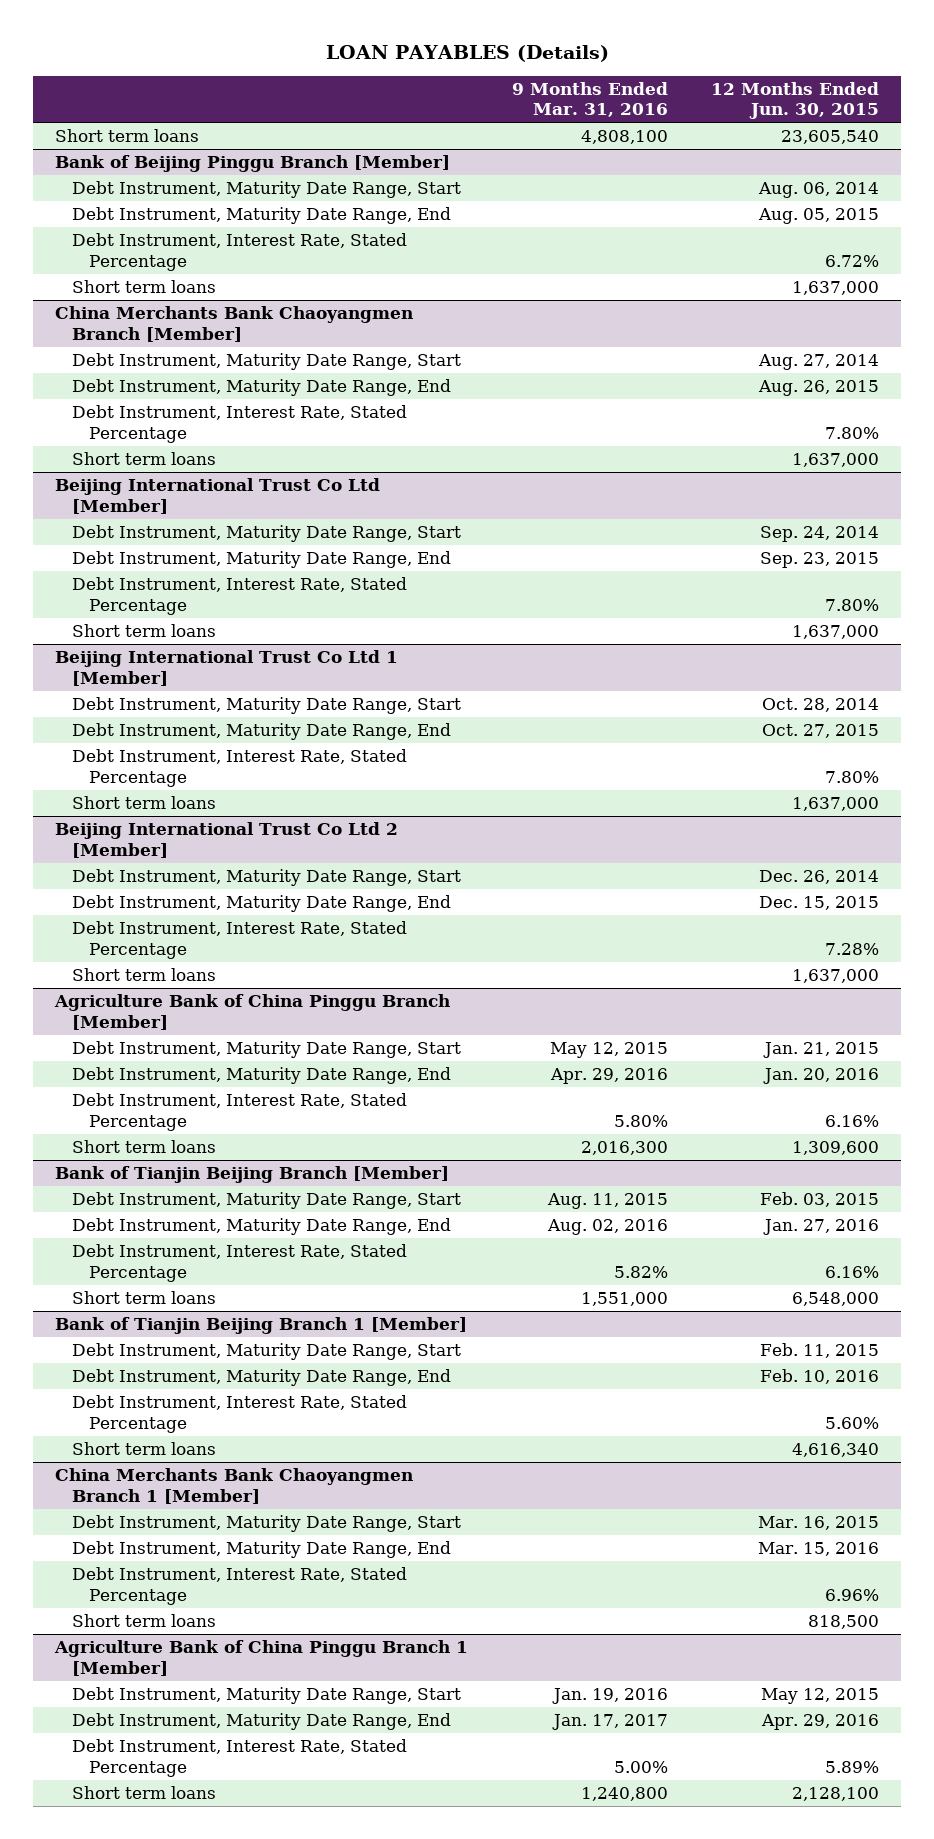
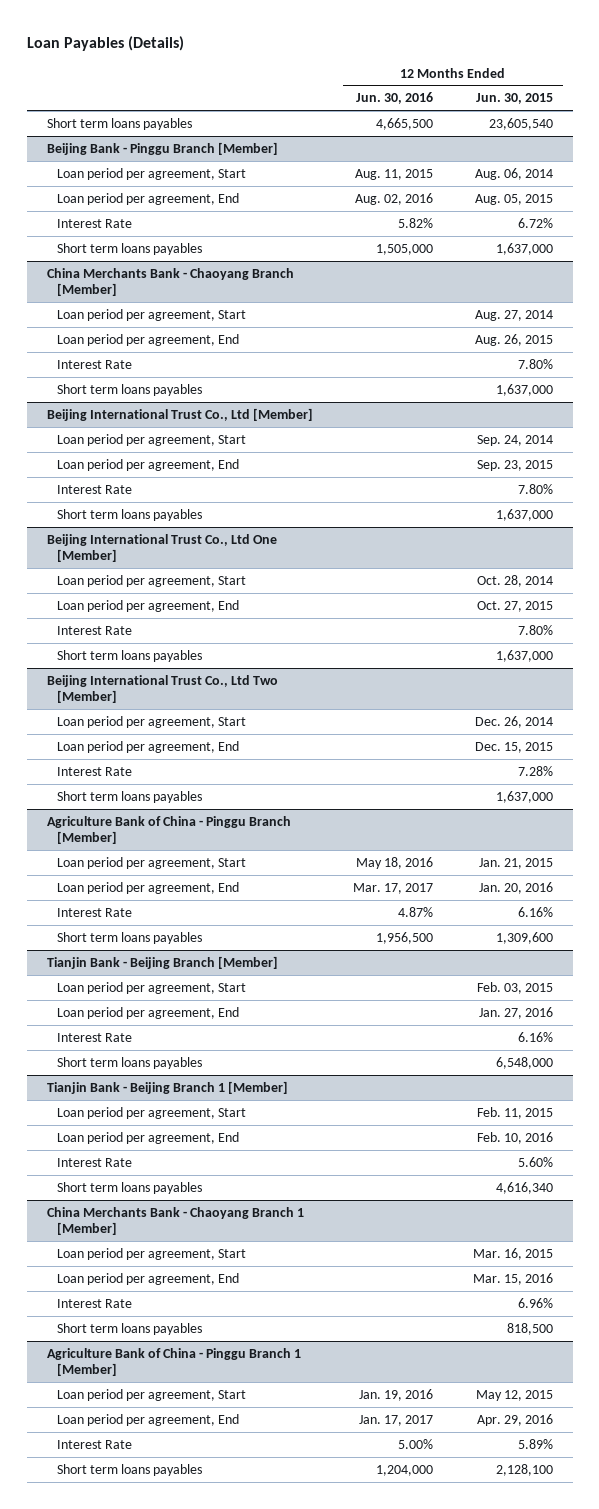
[326,44,610,62] LOAN PAYABLES (Details) -> [26,35,184,51] Loan Payables (Details)
[511,81,668,118] 9 Months Ended Mar. 31, 2016 -> none
none -> [355,92,433,105] Jun. 30, 2016
[55,129,200,143] Short term loans -> [46,117,192,130] Short term loans payables
[55,155,451,173] Bank of Beijing Pinggu Branch [Member] -> [46,141,278,155] Beijing Bank - Pinggu Branch [Member]
[71,181,461,199] Debt Instrument, Maturity Date Range, Start -> [56,167,246,180] Loan period per agreement, Start
[71,207,451,225] Debt Instrument, Maturity Date Range, End -> [56,192,239,205] Loan period per agreement, End
[71,233,407,271] Debt Instrument, Interest Rate, Stated Percentage -> [56,218,132,228] Interest Rate
[71,280,216,294] Short term loans -> [56,242,202,255] Short term loans payables
[55,306,414,342] China Merchants Bank Chaoyangmen Branch [Member] -> [46,267,294,296] China Merchants Bank - Chaoyang Branch [Member]
[71,353,461,371] Debt Instrument, Maturity Date Range, Start -> [56,308,246,321] Loan period per agreement, Start
[71,379,451,397] Debt Instrument, Maturity Date Range, End -> [56,333,239,346] Loan period per agreement, End
[71,405,407,443] Debt Instrument, Interest Rate, Stated Percentage -> [56,359,132,369] Interest Rate
[71,452,216,466] Short term loans -> [56,383,202,396] Short term loans payables
[55,478,381,514] Beijing International Trust Co Ltd [Member] -> [46,407,313,421] Beijing International Trust Co., Ltd [Member]
[71,525,461,543] Debt Instrument, Maturity Date Range, Start -> [56,433,246,446] Loan period per agreement, Start
[71,551,451,569] Debt Instrument, Maturity Date Range, End -> [56,458,239,471] Loan period per agreement, End
[71,577,407,615] Debt Instrument, Interest Rate, Stated Percentage -> [56,484,132,494] Interest Rate
[71,624,216,638] Short term loans -> [56,508,202,521] Short term loans payables
[55,650,399,686] Beijing International Trust Co Ltd 1 [Member] -> [46,533,277,562] Beijing International Trust Co., Ltd One [Member]
[71,697,461,715] Debt Instrument, Maturity Date Range, Start -> [56,574,246,587] Loan period per agreement, Start
[71,723,451,741] Debt Instrument, Maturity Date Range, End -> [56,599,239,612] Loan period per agreement, End
[71,749,407,787] Debt Instrument, Interest Rate, Stated Percentage -> [56,625,132,635] Interest Rate
[71,796,216,810] Short term loans -> [56,649,202,662] Short term loans payables
[55,822,399,858] Beijing International Trust Co Ltd 2 [Member] -> [46,674,278,703] Beijing International Trust Co., Ltd Two [Member]
[71,869,461,887] Debt Instrument, Maturity Date Range, Start -> [56,715,246,728] Loan period per agreement, Start
[71,895,451,913] Debt Instrument, Maturity Date Range, End -> [56,740,239,753] Loan period per agreement, End
[71,921,407,959] Debt Instrument, Interest Rate, Stated Percentage -> [56,766,132,776] Interest Rate
[71,968,216,982] Short term loans -> [56,790,202,803] Short term loans payables
[54,994,451,1030] Agriculture Bank of China Pinggu Branch [Member] -> [46,815,291,844] Agriculture Bank of China - Pinggu Branch [Member]
[71,1041,461,1059] Debt Instrument, Maturity Date Range, Start -> [56,856,246,869] Loan period per agreement, Start
[71,1067,451,1085] Debt Instrument, Maturity Date Range, End -> [56,881,239,894] Loan period per agreement, End
[71,1093,407,1131] Debt Instrument, Interest Rate, Stated Percentage -> [56,907,132,917] Interest Rate
[71,1140,216,1154] Short term loans -> [56,931,202,944] Short term loans payables
[55,1166,450,1184] Bank of Tianjin Beijing Branch [Member] -> [46,955,278,969] Tianjin Bank - Beijing Branch [Member]
[71,1192,461,1210] Debt Instrument, Maturity Date Range, Start -> [56,981,246,994] Loan period per agreement, Start
[71,1218,451,1236] Debt Instrument, Maturity Date Range, End -> [56,1006,239,1019] Loan period per agreement, End
[71,1244,407,1282] Debt Instrument, Interest Rate, Stated Percentage -> [56,1032,132,1042] Interest Rate
[71,1291,216,1305] Short term loans -> [56,1056,202,1069] Short term loans payables
[55,1317,468,1335] Bank of Tianjin Beijing Branch 1 [Member] -> [46,1080,288,1094] Tianjin Bank - Beijing Branch 1 [Member]
[71,1343,461,1361] Debt Instrument, Maturity Date Range, Start -> [56,1106,246,1119] Loan period per agreement, Start
[71,1369,451,1387] Debt Instrument, Maturity Date Range, End -> [56,1131,239,1144] Loan period per agreement, End
[71,1395,407,1433] Debt Instrument, Interest Rate, Stated Percentage -> [56,1157,132,1167] Interest Rate
[71,1442,216,1456] Short term loans -> [56,1181,202,1194] Short term loans payables
[55,1468,414,1504] China Merchants Bank Chaoyangmen Branch 1 [Member] -> [46,1206,304,1235] China Merchants Bank - Chaoyang Branch 1 [Member]
[71,1515,461,1533] Debt Instrument, Maturity Date Range, Start -> [56,1247,246,1260] Loan period per agreement, Start
[71,1541,451,1559] Debt Instrument, Maturity Date Range, End -> [56,1272,239,1285] Loan period per agreement, End
[71,1567,407,1605] Debt Instrument, Interest Rate, Stated Percentage -> [56,1298,132,1308] Interest Rate
[71,1614,216,1628] Short term loans -> [56,1322,202,1335] Short term loans payables
[54,1640,469,1676] Agriculture Bank of China Pinggu Branch 1 [Member] -> [46,1347,301,1376] Agriculture Bank of China - Pinggu Branch 1 [Member]
[71,1687,461,1705] Debt Instrument, Maturity Date Range, Start -> [56,1388,246,1401] Loan period per agreement, Start
[71,1713,451,1731] Debt Instrument, Maturity Date Range, End -> [56,1413,239,1426] Loan period per agreement, End
[71,1739,407,1777] Debt Instrument, Interest Rate, Stated Percentage -> [56,1439,132,1449] Interest Rate
[71,1786,216,1800] Short term loans -> [56,1463,202,1476] Short term loans payables

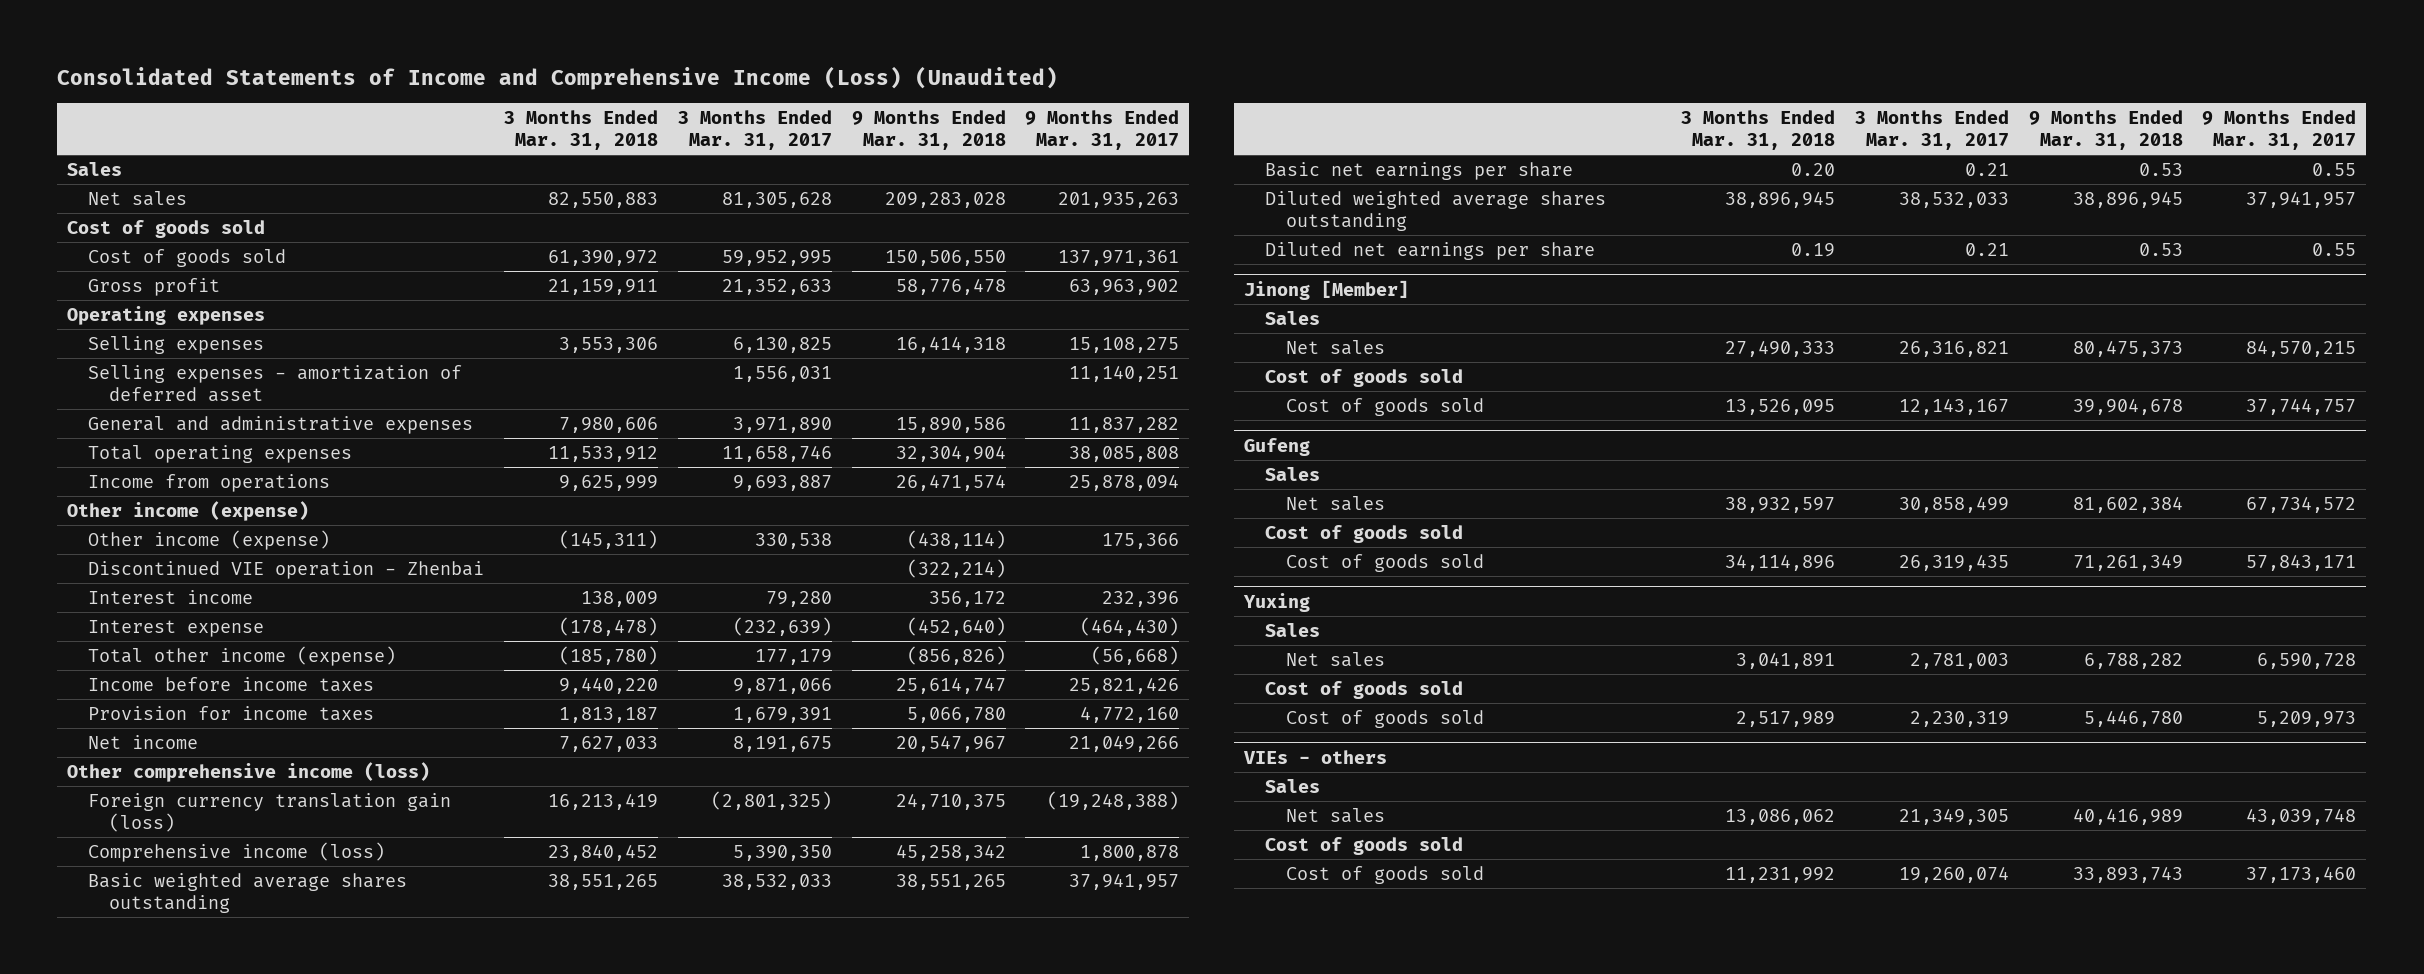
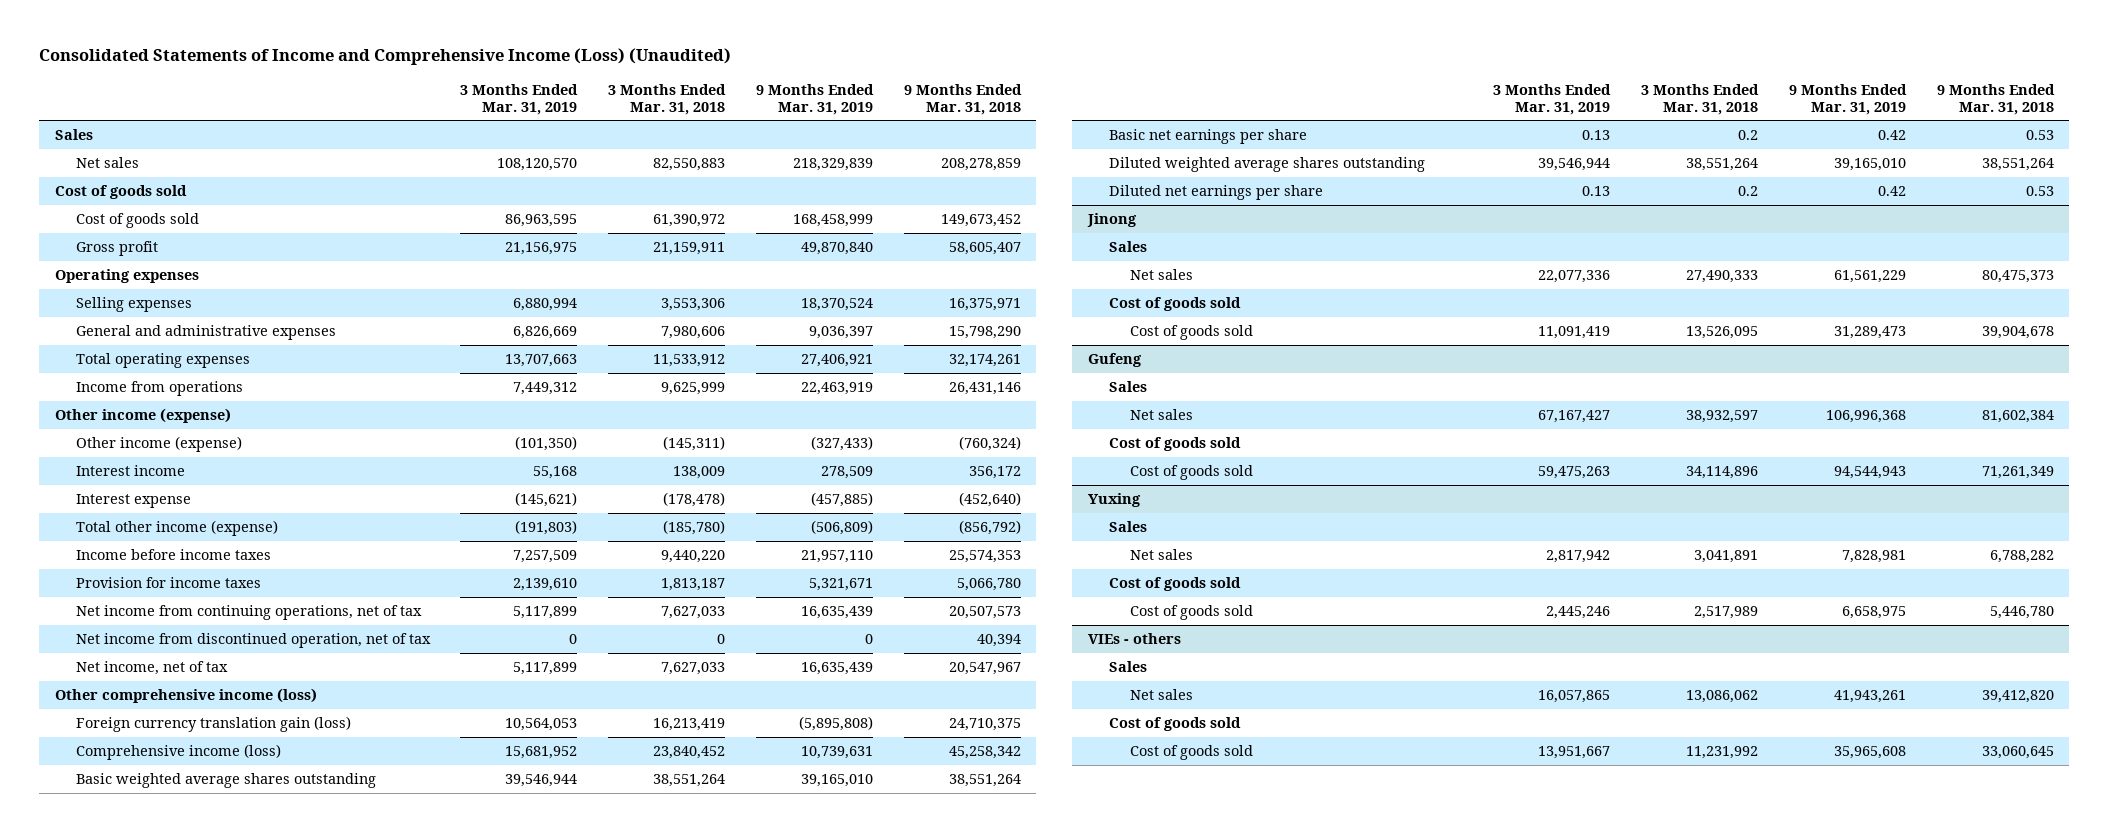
[677,110,832,150] 3 Months Ended Mar. 31, 2017 -> none
[1025,110,1180,150] 9 Months Ended Mar. 31, 2017 -> none
none -> [460,83,579,115] 3 Months Ended Mar. 31, 2019
none -> [756,83,875,115] 9 Months Ended Mar. 31, 2019
[884,191,1006,208] 209,283,028 -> [940,158,1021,172] 208,278,859
[884,249,1006,266] 150,506,550 -> [940,214,1021,228] 149,673,452
[895,278,1006,295] 58,776,478 -> [948,242,1021,256] 58,605,407
[88,364,463,402] Selling expenses - amortization of deferred asset -> none
[895,336,1006,353] 16,414,318 -> [948,298,1021,312] 16,375,971
[895,416,1006,433] 15,890,586 -> [948,326,1021,340] 15,798,290
[895,445,1006,462] 32,304,904 -> [948,354,1021,368] 32,174,261
[895,474,1006,491] 26,471,574 -> [948,382,1021,396] 26,431,146
[88,560,485,579] Discontinued VIE operation - Zhenbai -> none
[906,529,1006,549] (438,114) -> [958,436,1021,452] (760,324)
[906,645,1006,665] (856,826) -> [958,520,1021,536] (856,792)
[895,677,1006,694] 25,614,747 -> [948,550,1021,564] 25,574,353
none -> [75,605,422,621] Net income from continuing operations, net of tax
none -> [75,633,431,649] Net income from discontinued operation, net of tax
[88,734,199,749] Net income -> [75,661,228,676] Net income, net of tax
[547,873,658,890] 38,551,265 -> [653,774,726,788] 38,551,264
[895,873,1006,890] 38,551,265 -> [948,774,1021,788] 38,551,264
[1790,162,1835,176] 0.20 -> [1738,130,1759,141] 0.2
[1724,191,1835,208] 38,896,945 -> [1686,158,1759,172] 38,551,264
[2072,191,2183,208] 38,896,945 -> [1982,158,2055,172] 38,551,264
[1790,242,1835,257] 0.19 -> [1738,186,1759,197] 0.2
[1244,279,1410,300] Jinong [Member] -> [1086,213,1137,228] Jinong
[2072,808,2183,825] 40,416,989 -> [1982,690,2055,704] 39,412,820
[2072,866,2183,883] 33,893,743 -> [1982,746,2055,760] 33,060,645

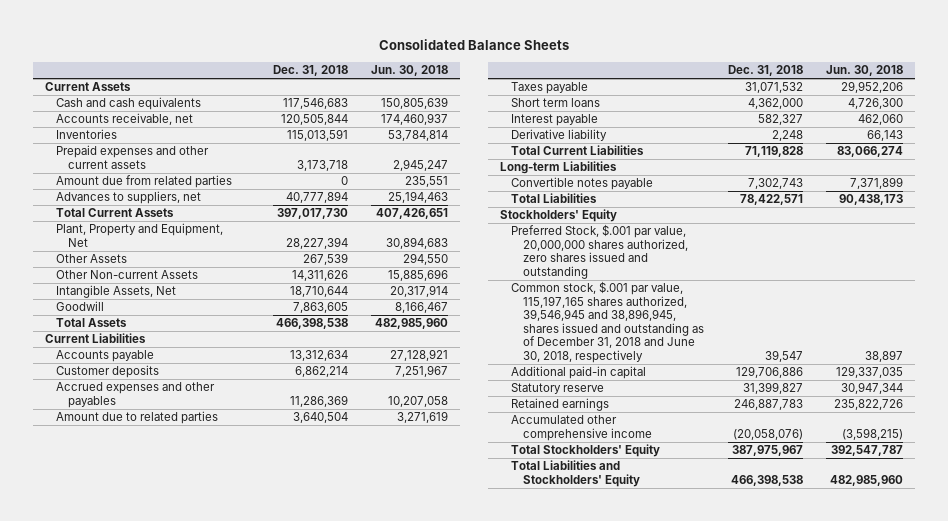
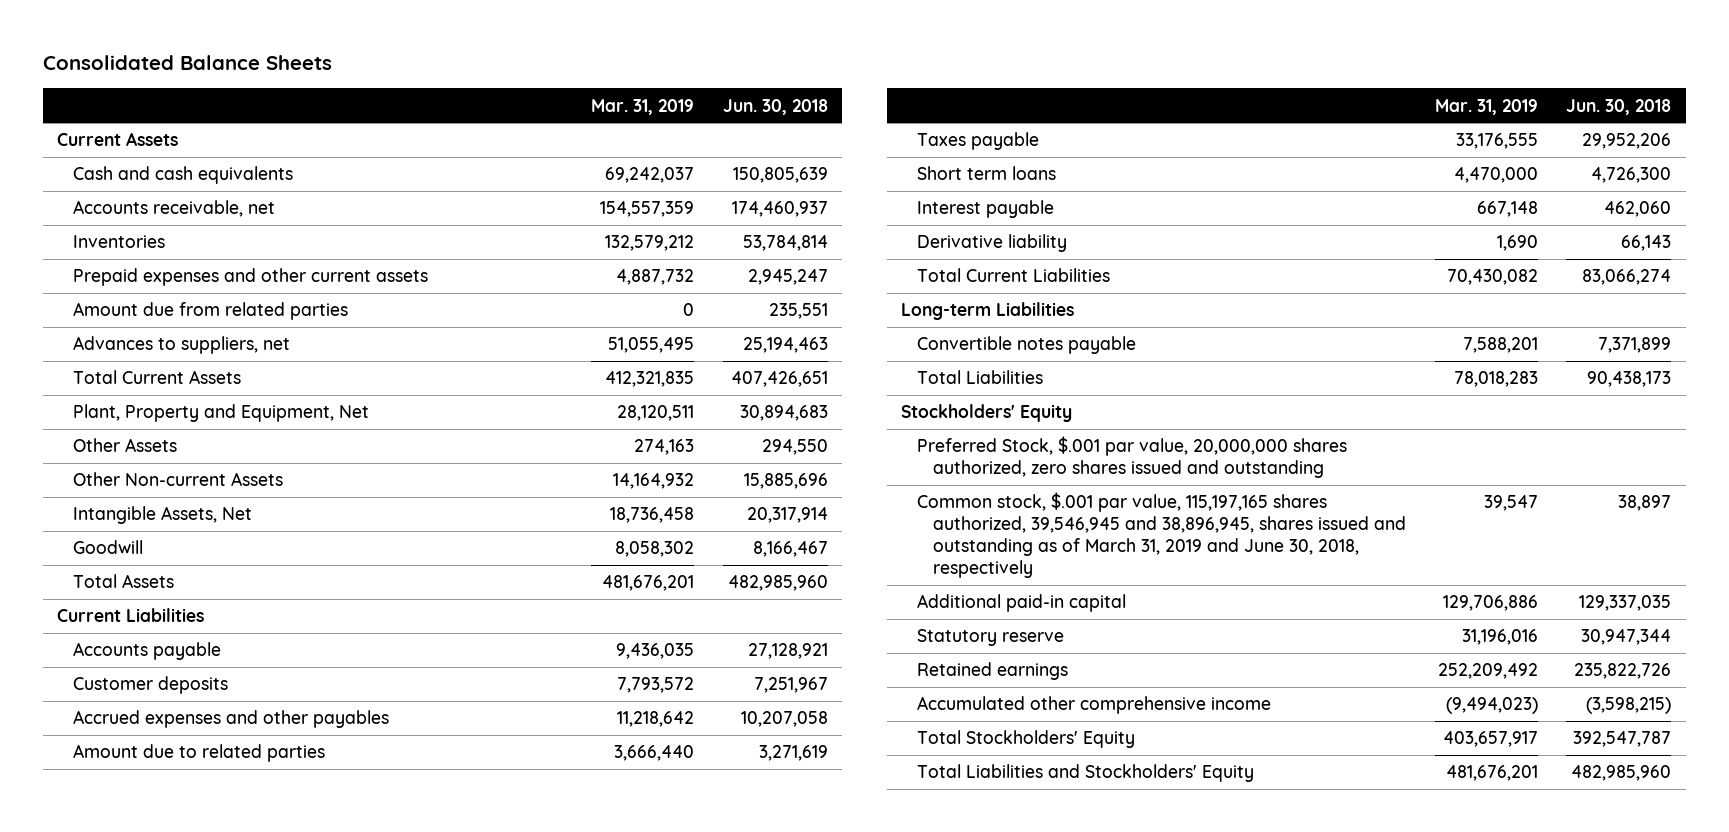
[272,65,348,77] Dec. 31, 2018 -> none
none -> [590,98,694,115] Mar. 31, 2019
[511,281,705,363] Common stock, $.001 par value, 115,197,165 shares authorized, 39,546,945 and 38,896,945, shares issued and outstanding as of December 31, 2018 and June 30, 2018, respectively -> [916,492,1406,578] Common stock, $.001 par value, 115,197,165 shares authorized, 39,546,945 and 38,896,945, shares issued and outstanding as of March 31, 2019 and June 30, 2018, respectively

